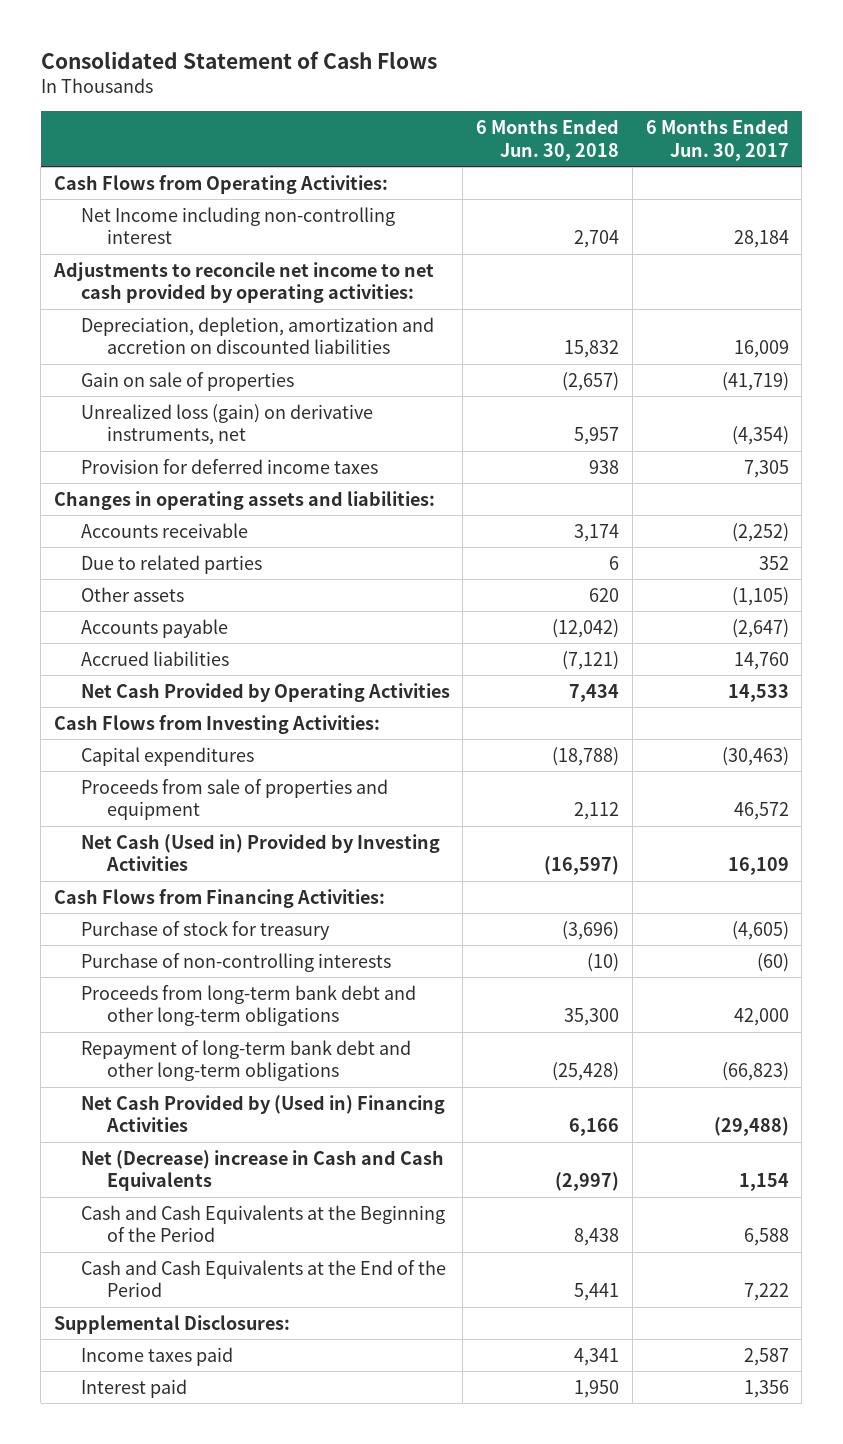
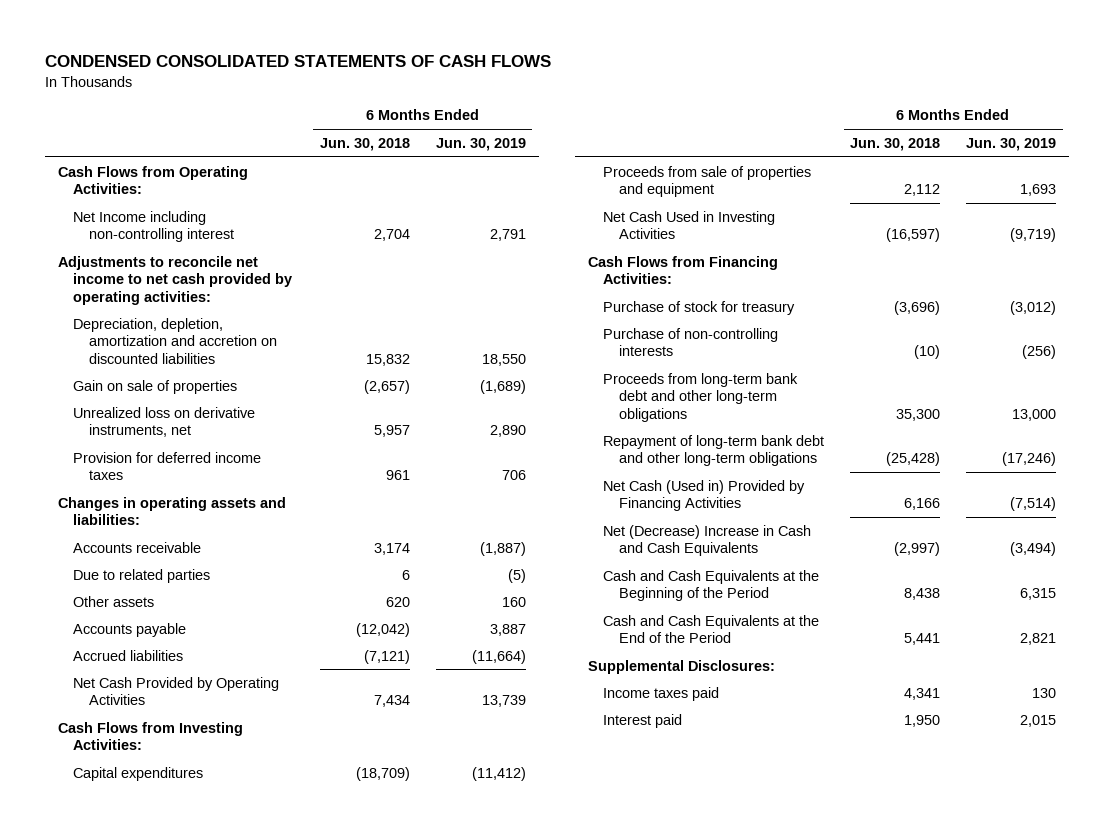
[40,50,437,69] Consolidated Statement of Cash Flows -> [44,55,551,68] CONDENSED CONSOLIDATED STATEMENTS OF CASH FLOWS
[645,119,789,161] 6 Months Ended Jun. 30, 2017 -> none
none -> [435,137,526,151] Jun. 30, 2019
[80,403,373,446] Unrealized loss (gain) on derivative instruments, net -> [73,406,256,438] Unrealized loss on derivative instruments, net
[589,459,620,474] 938 -> [385,470,410,481] 961
[552,746,620,766] (18,788) -> [355,766,410,781] (18,709)
[80,833,440,872] Net Cash (Used in) Provided by Investing Activities -> [603,210,776,240] Net Cash Used in Investing Activities
[80,1094,445,1133] Net Cash Provided by (Used in) Financing Activities -> [603,479,806,512] Net Cash (Used in) Provided by Financing Activities
[80,1149,444,1192] Net (Decrease) increase in Cash and Cash Equivalents -> [603,524,812,557] Net (Decrease) Increase in Cash and Cash Equivalents

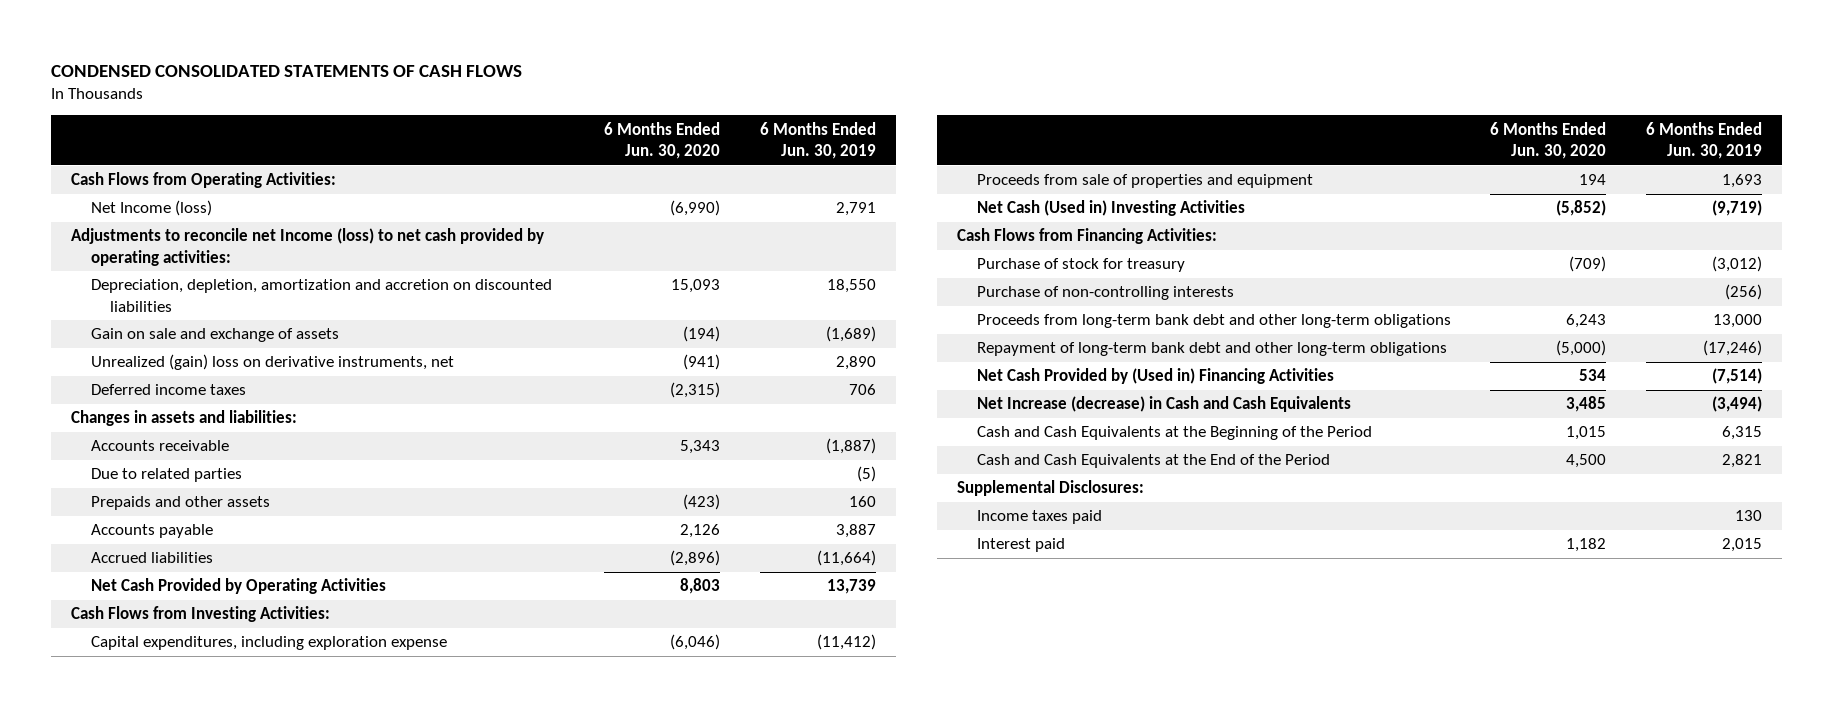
[319,137,410,151] Jun. 30, 2018 -> none
none -> [604,121,721,160] 6 Months Ended Jun. 30, 2020
[73,210,234,243] Net Income including non-controlling interest -> [90,200,212,217] Net Income (loss)
[57,255,293,305] Adjustments to reconcile net income to net cash provided by operating activities: -> [70,228,544,266] Adjustments to reconcile net Income (loss) to net cash provided by operating activities:
[73,379,238,394] Gain on sale of properties -> [90,328,339,343] Gain on sale and exchange of assets
[73,406,256,438] Unrealized loss on derivative instruments, net -> [90,354,454,371] Unrealized (gain) loss on derivative instruments, net
[73,451,262,481] Provision for deferred income taxes -> [90,384,246,396] Deferred income taxes
[57,496,286,526] Changes in operating assets and liabilities: -> [70,410,297,427] Changes in assets and liabilities:
[73,595,155,607] Other assets -> [90,496,270,511] Prepaids and other assets
[73,766,204,781] Capital expenditures -> [90,636,447,651] Capital expenditures, including exploration expense
[603,210,776,240] Net Cash Used in Investing Activities -> [976,200,1245,217] Net Cash (Used in) Investing Activities
[603,479,806,512] Net Cash (Used in) Provided by Financing Activities -> [976,368,1334,385] Net Cash Provided by (Used in) Financing Activities
[603,524,812,557] Net (Decrease) Increase in Cash and Cash Equivalents -> [976,396,1351,413] Net Increase (decrease) in Cash and Cash Equivalents

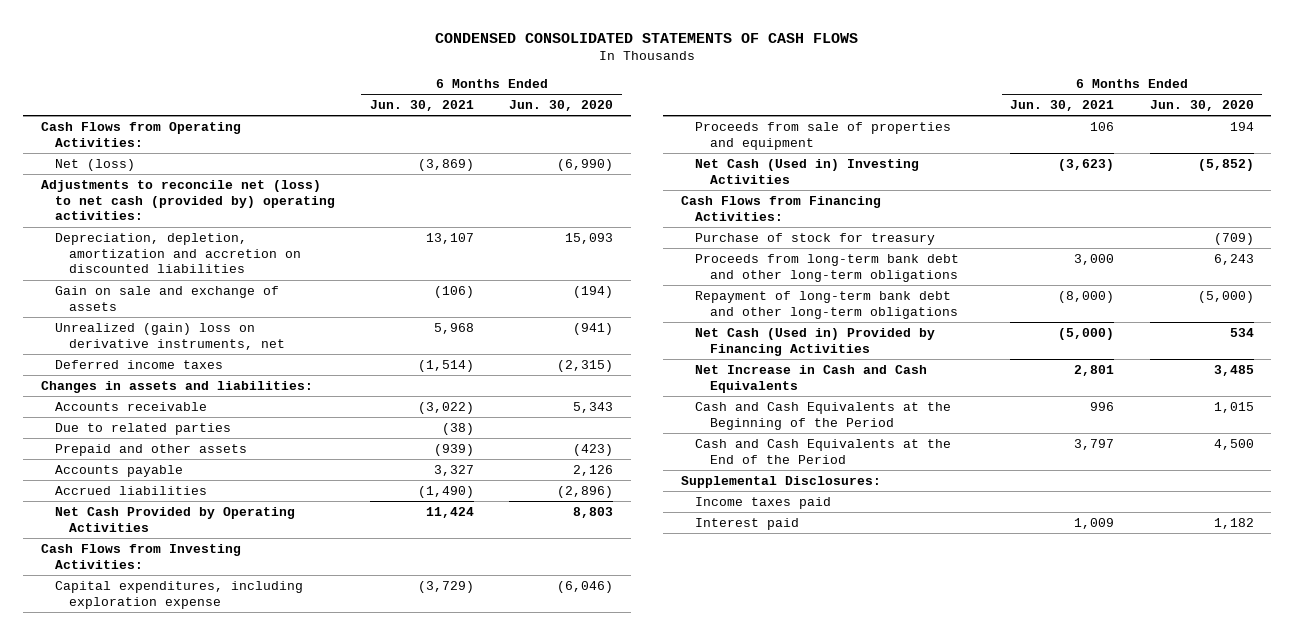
[759,121,876,160] 6 Months Ended Jun. 30, 2019 -> none
none -> [370,100,475,112] Jun. 30, 2021
[90,200,212,217] Net Income (loss) -> [54,158,135,171] Net (loss)
[70,228,544,266] Adjustments to reconcile net Income (loss) to net cash provided by operating activities: -> [40,179,335,221] Adjustments to reconcile net (loss) to net cash (provided by) operating activities:
[90,496,270,511] Prepaids and other assets -> [54,443,247,456] Prepaid and other assets
[976,286,1234,301] Purchase of non-controlling interests -> none
[976,368,1334,385] Net Cash Provided by (Used in) Financing Activities -> [695,327,936,356] Net Cash (Used in) Provided by Financing Activities
[976,396,1351,413] Net Increase (decrease) in Cash and Cash Equivalents -> [695,364,928,393] Net Increase in Cash and Cash Equivalents

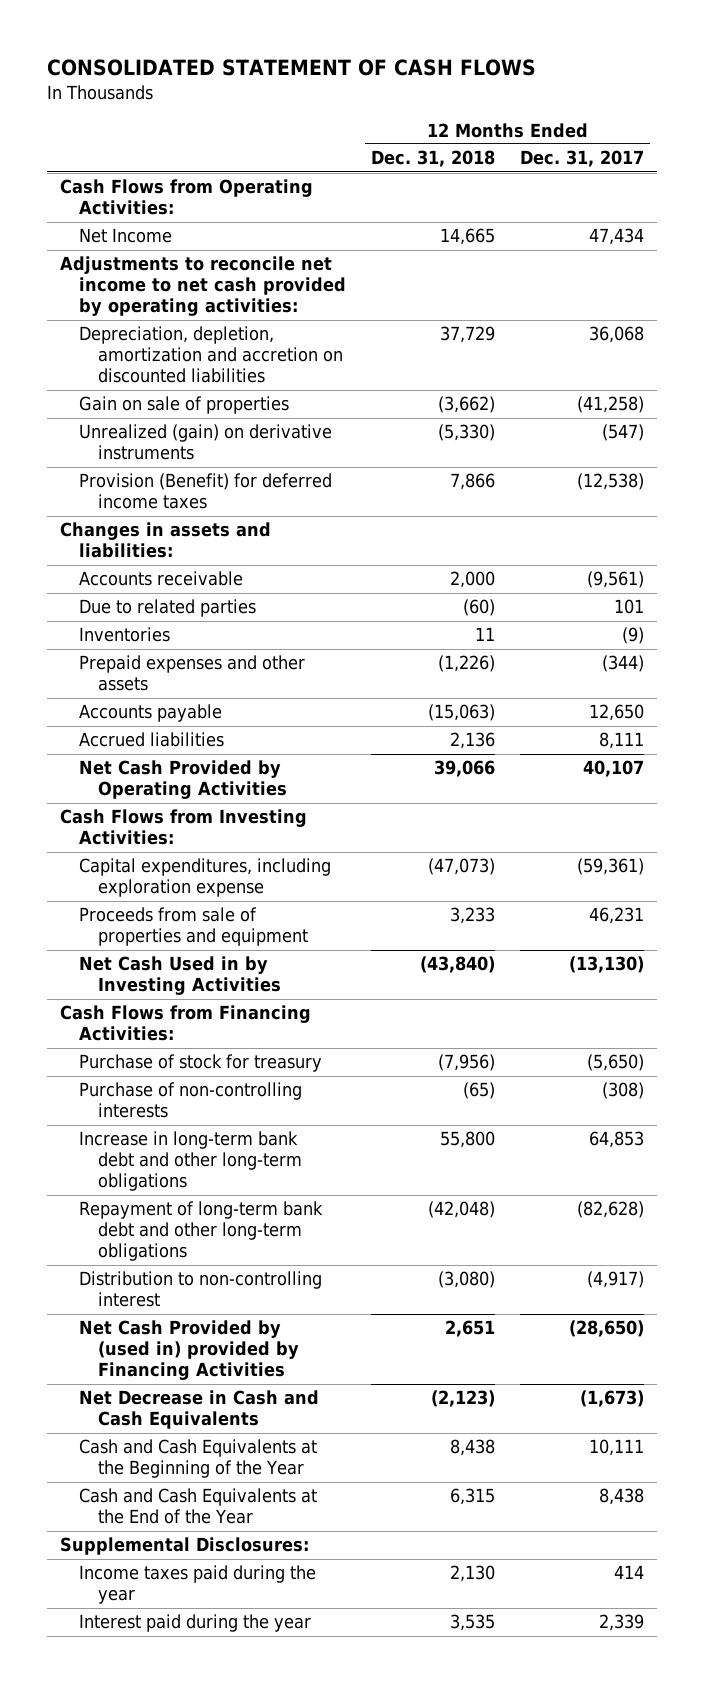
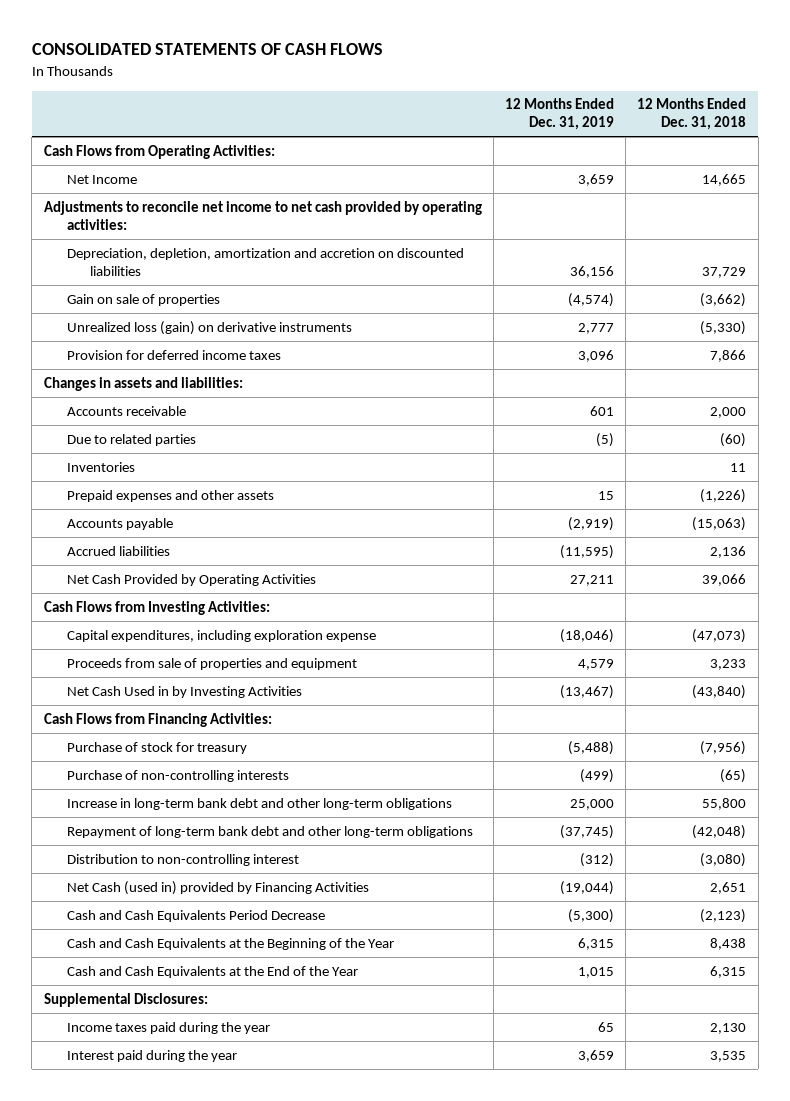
[47,58,537,76] CONSOLIDATED STATEMENT OF CASH FLOWS -> [31,43,383,56] CONSOLIDATED STATEMENTS OF CASH FLOWS
[520,150,645,168] Dec. 31, 2017 -> none
none -> [505,98,615,131] 12 Months Ended Dec. 31, 2019
[78,424,332,461] Unrealized (gain) on derivative instruments -> [66,320,352,335] Unrealized loss (gain) on derivative instruments
[78,473,332,510] Provision (Benefit) for deferred income taxes -> [66,349,281,360] Provision for deferred income taxes
[78,1320,299,1381] Net Cash Provided by (used in) provided by Financing Activities -> [66,880,369,895] Net Cash (used in) provided by Financing Activities
[78,1390,319,1430] Net Decrease in Cash and Cash Equivalents -> [66,909,325,922] Cash and Cash Equivalents Period Decrease

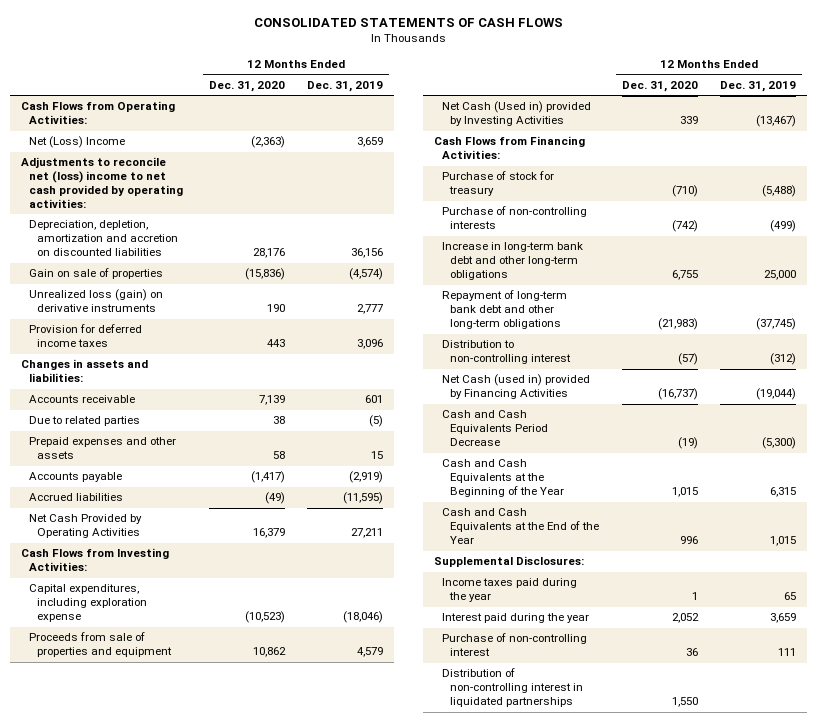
[637,98,747,131] 12 Months Ended Dec. 31, 2018 -> none
none -> [208,80,285,92] Dec. 31, 2020
[66,174,137,184] Net Income -> [28,136,125,149] Net (Loss) Income
[43,200,482,230] Adjustments to reconcile net income to net cash provided by operating activities: -> [20,157,183,208] Adjustments to reconcile net (loss) income to net cash provided by operating activities:
[66,461,135,472] Inventories -> none
[66,685,302,698] Net Cash Used in by Investing Activities -> [441,101,591,127] Net Cash (Used in) provided by Investing Activities
none -> [441,633,587,657] Purchase of non-controlling interest
none -> [441,668,583,708] Distribution of non-controlling interest in liquidated partnerships

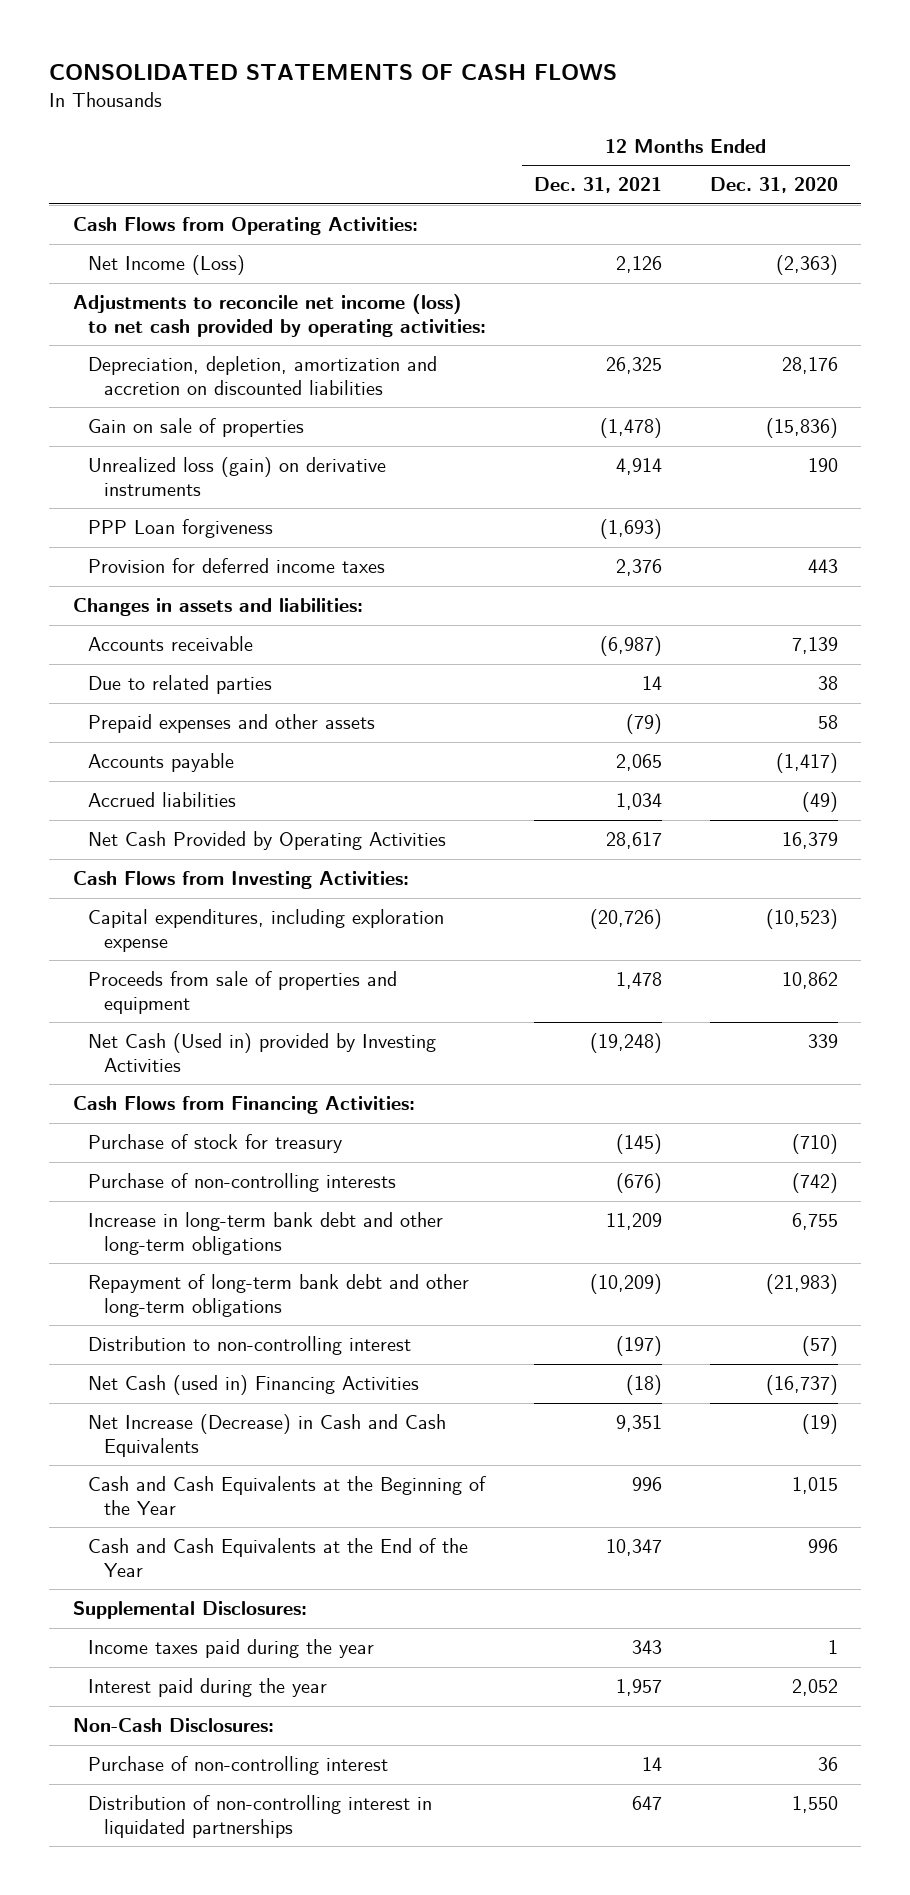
[307,80,384,92] Dec. 31, 2019 -> none
none -> [534,177,663,194] Dec. 31, 2021
[28,136,125,149] Net (Loss) Income -> [88,255,246,276] Net Income (Loss)
[20,157,183,208] Adjustments to reconcile net (loss) income to net cash provided by operating activities: -> [72,294,487,337] Adjustments to reconcile net income (loss) to net cash provided by operating activities:
none -> [88,519,274,539] PPP Loan forgiveness
[441,374,590,400] Net Cash (used in) provided by Financing Activities -> [88,1375,420,1396] Net Cash (used in) Financing Activities
[441,410,548,447] Cash and Cash Equivalents Period Decrease -> [88,1414,447,1457] Net Increase (Decrease) in Cash and Cash Equivalents
none -> [72,1718,274,1733] Non-Cash Disclosures:

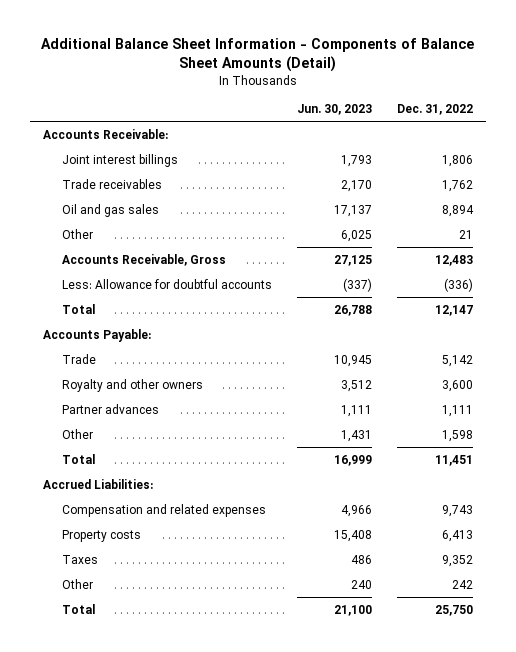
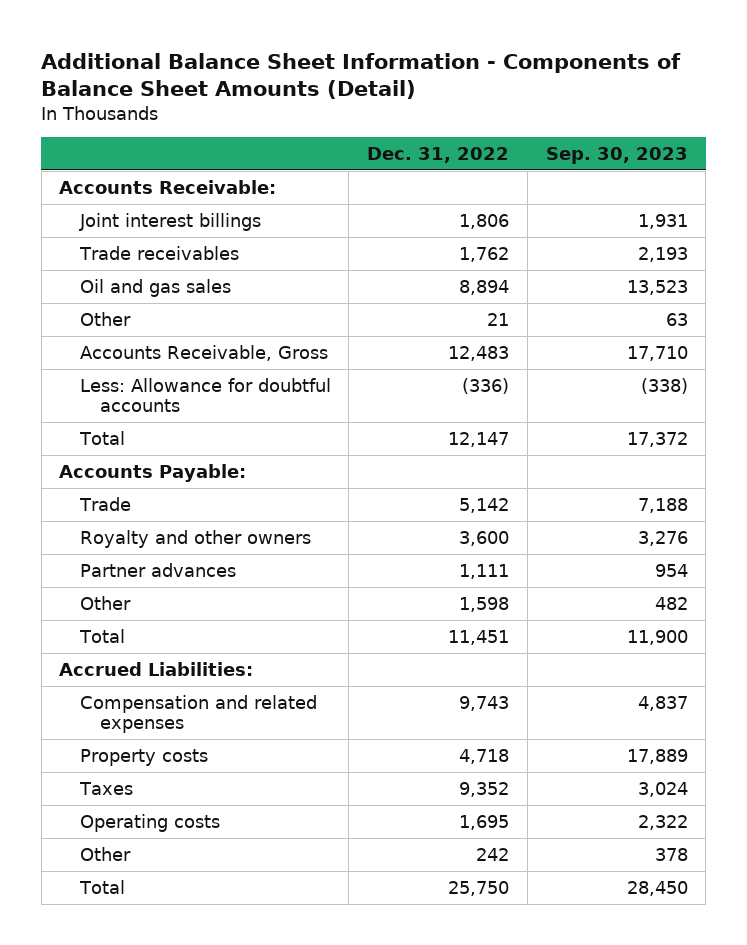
[297,104,373,116] Jun. 30, 2023 -> none
none -> [545,147,688,165] Sep. 30, 2023
[442,529,474,542] 6,413 -> [459,748,510,764] 4,718
none -> [79,813,220,832] Operating costs

